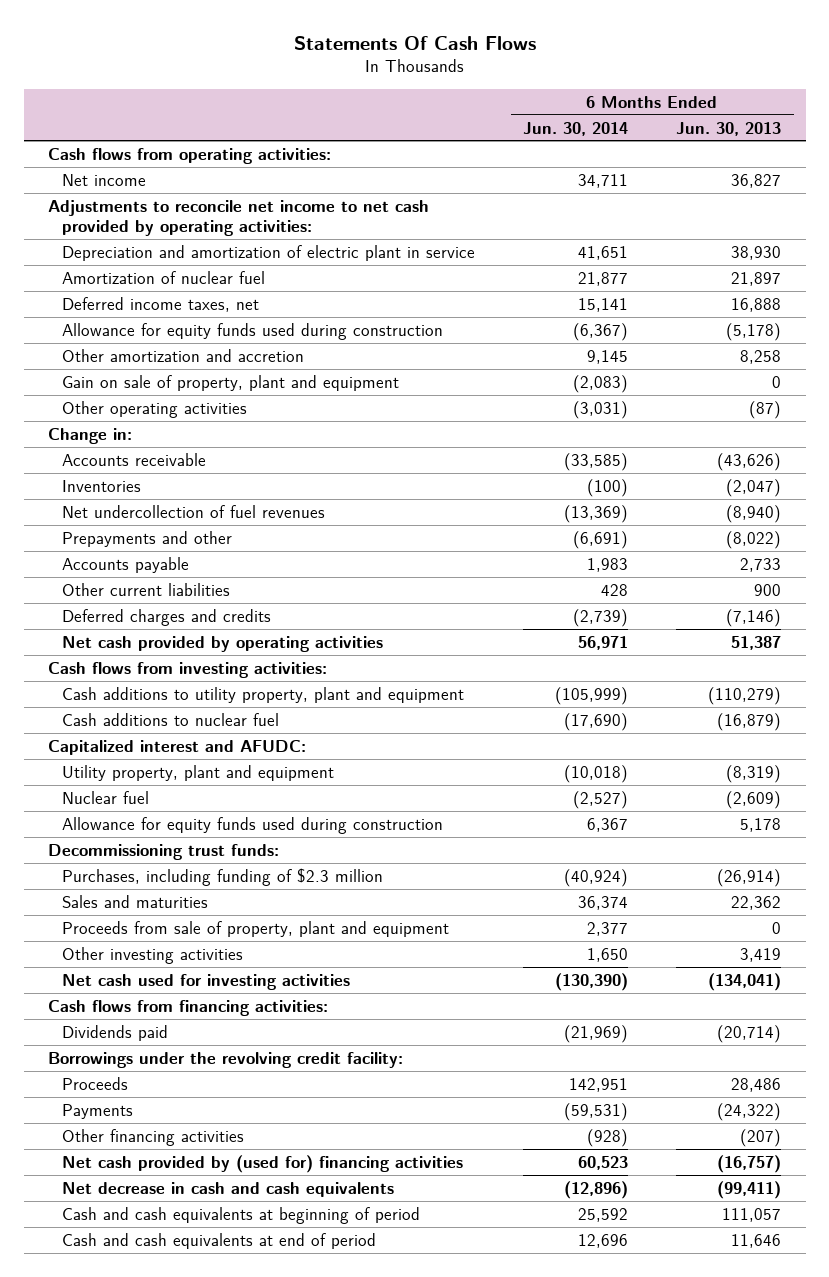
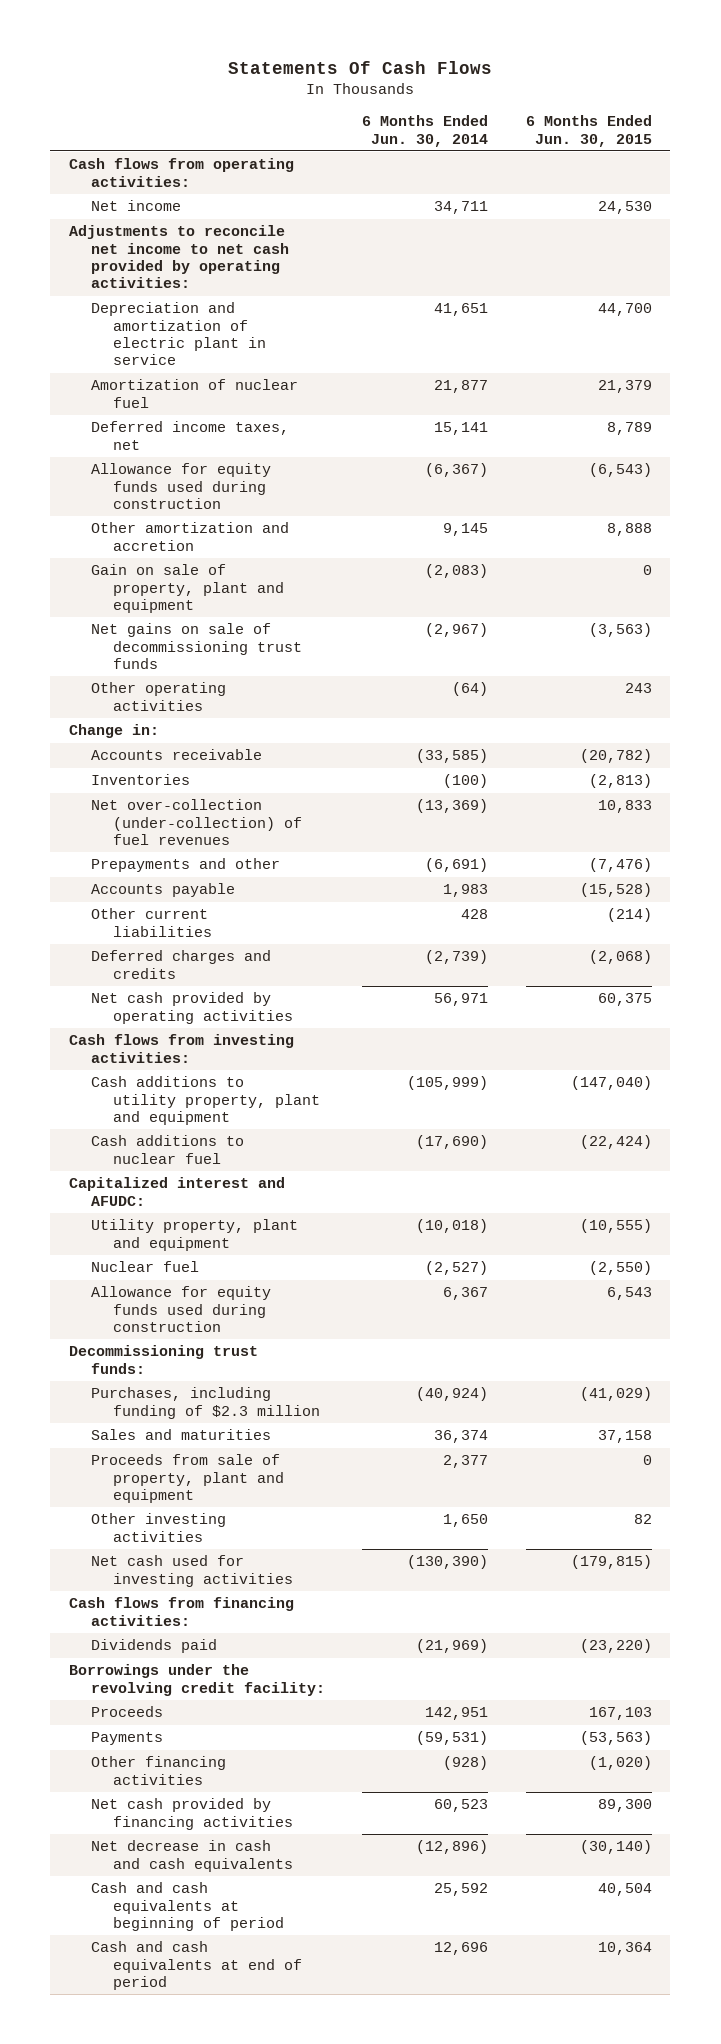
[676,121,782,136] Jun. 30, 2013 -> none
none -> [525,115,652,147] 6 Months Ended Jun. 30, 2015
none -> [90,623,302,670] Net gains on sale of decommissioning trust funds
[573,400,629,419] (3,031) -> [452,682,489,697] (64)
[61,504,325,518] Net undercollection of fuel revenues -> [90,799,302,846] Net over-collection (under-collection) of fuel revenues
[61,1154,463,1173] Net cash provided by (used for) financing activities -> [90,1798,293,1830] Net cash provided by financing activities

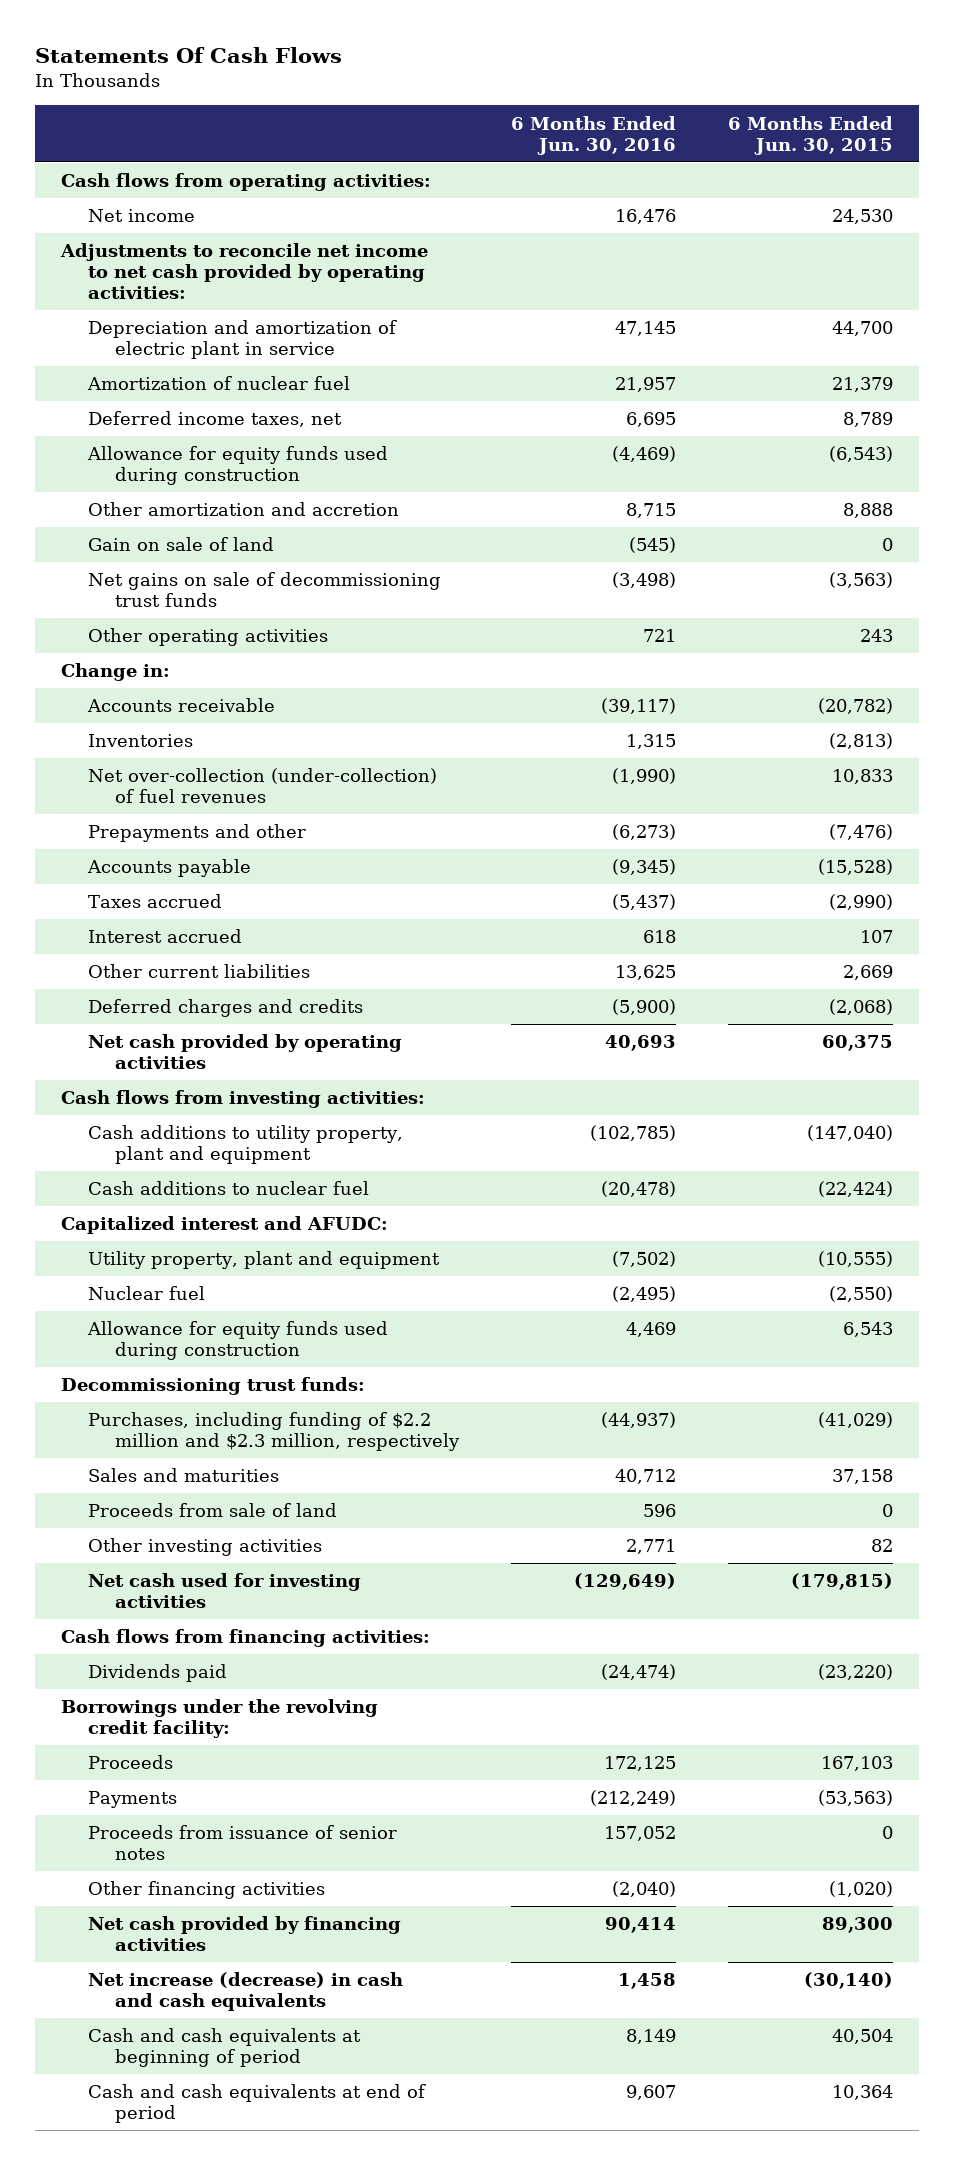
[362,115,489,147] 6 Months Ended Jun. 30, 2014 -> none
none -> [510,115,676,155] 6 Months Ended Jun. 30, 2016
[90,564,284,614] Gain on sale of property, plant and equipment -> [87,537,274,552] Gain on sale of land
none -> [87,894,222,909] Taxes accrued
none -> [87,929,242,944] Interest accrued
[606,908,652,923] (214) -> [842,965,893,981] 2,669
[90,1387,320,1419] Purchases, including funding of $2.3 million -> [87,1412,460,1452] Purchases, including funding of $2.2 million and $2.3 million, respectively
[90,1454,284,1504] Proceeds from sale of property, plant and equipment -> [87,1503,337,1518] Proceeds from sale of land
none -> [87,1825,397,1861] Proceeds from issuance of senior notes
[90,1840,293,1872] Net decrease in cash and cash equivalents -> [87,1972,403,2012] Net increase (decrease) in cash and cash equivalents

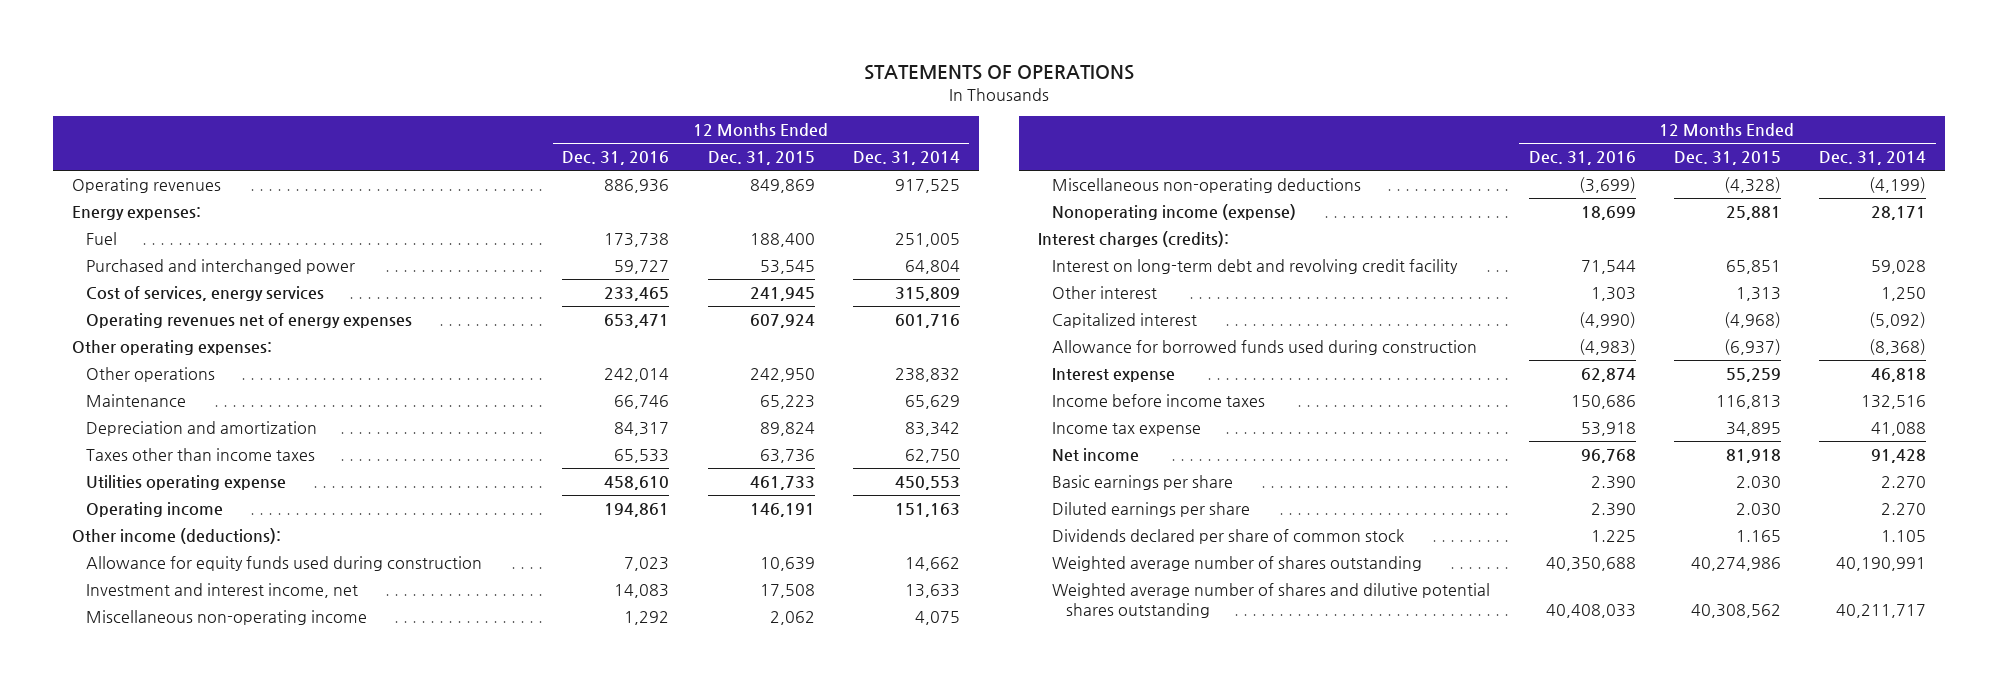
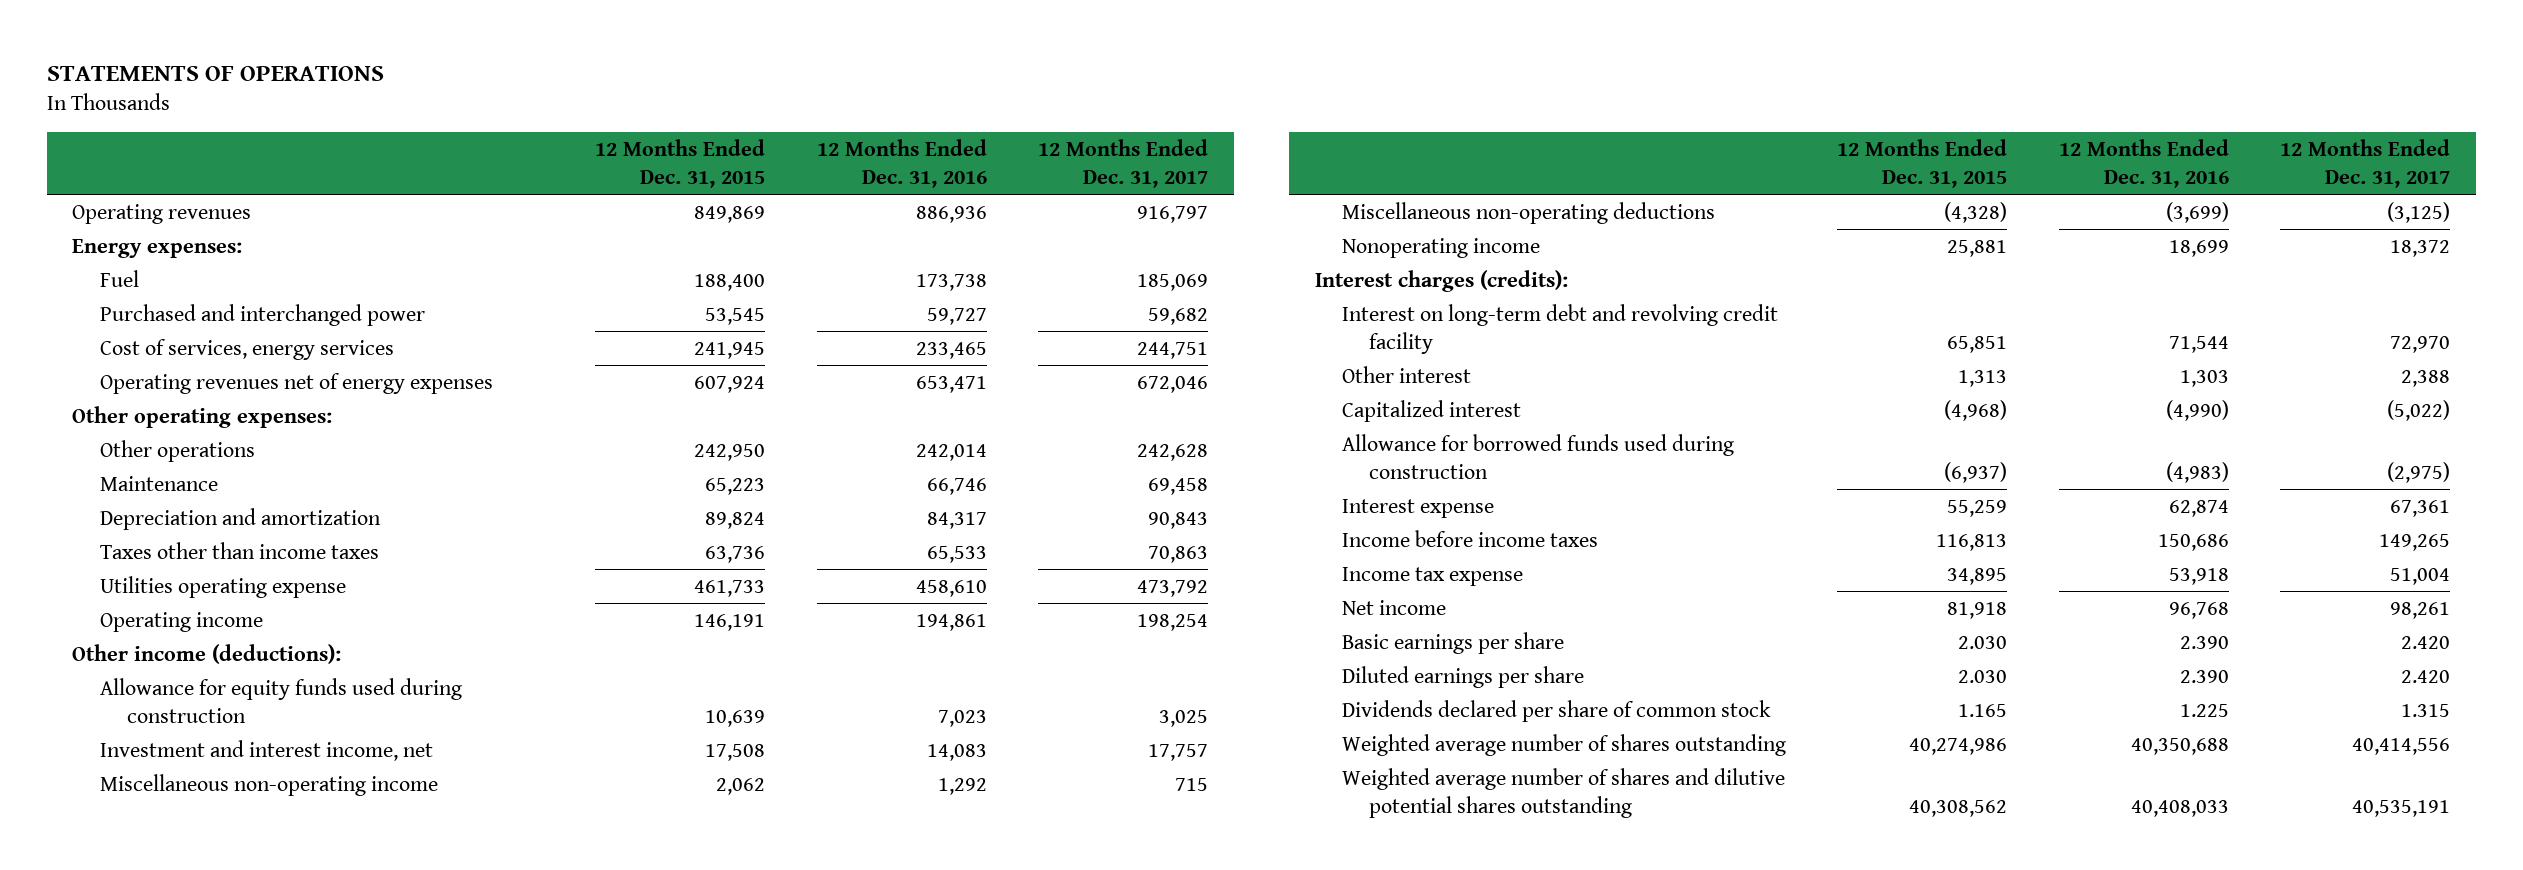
[852,151,960,166] Dec. 31, 2014 -> none
none -> [1038,139,1209,189] 12 Months Ended Dec. 31, 2017
[1052,204,1297,221] Nonoperating income (expense) -> [1341,237,1540,258] Nonoperating income

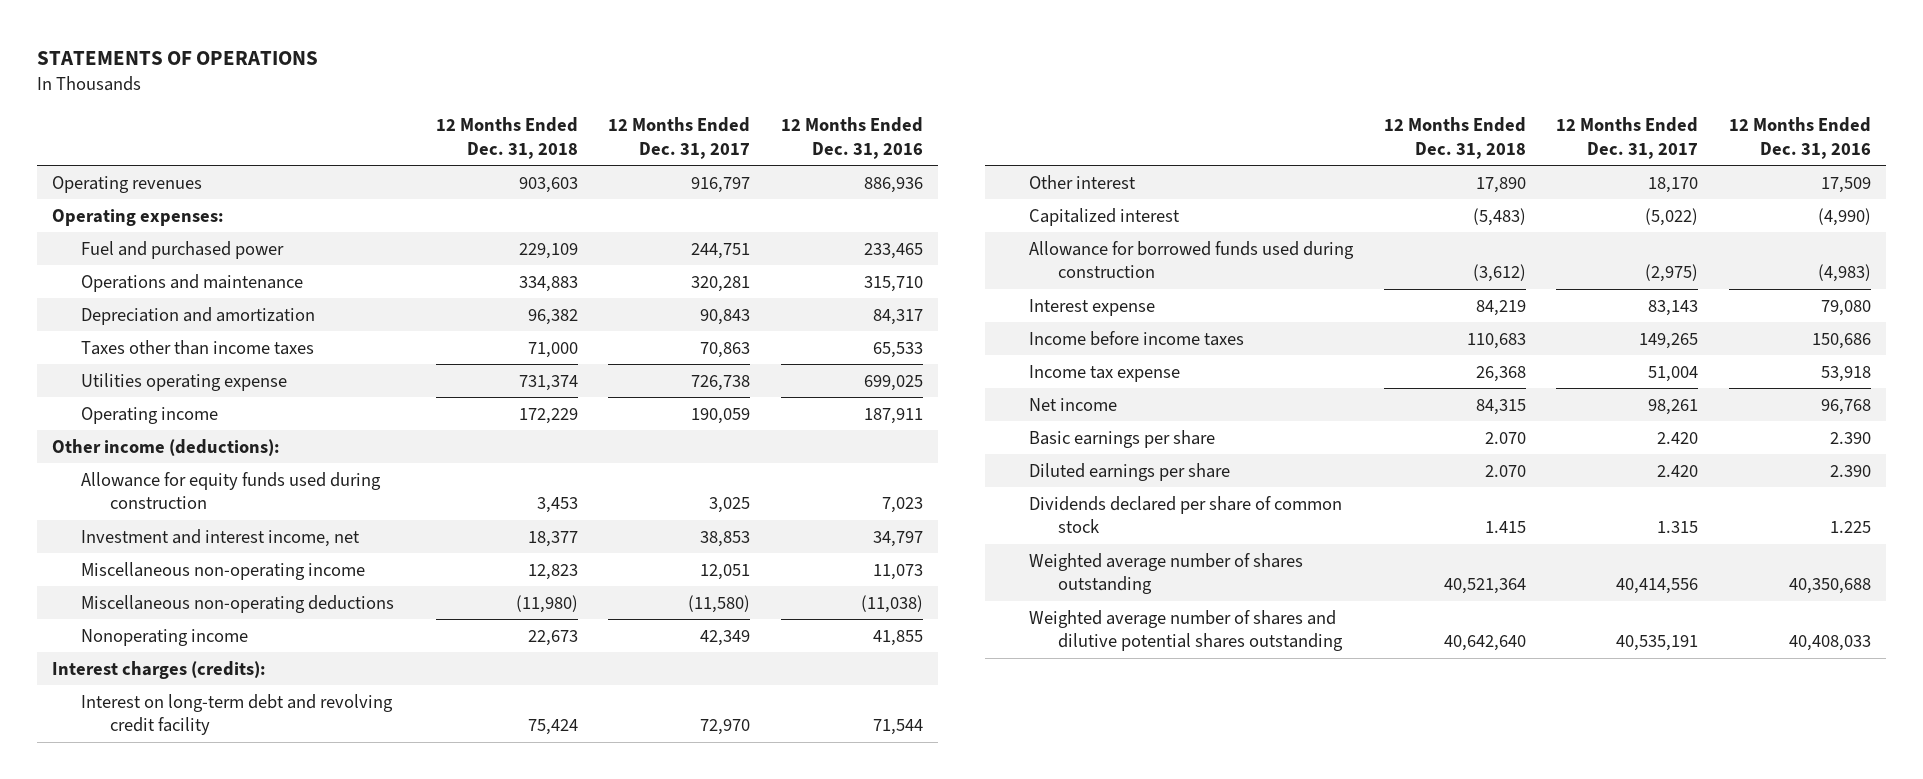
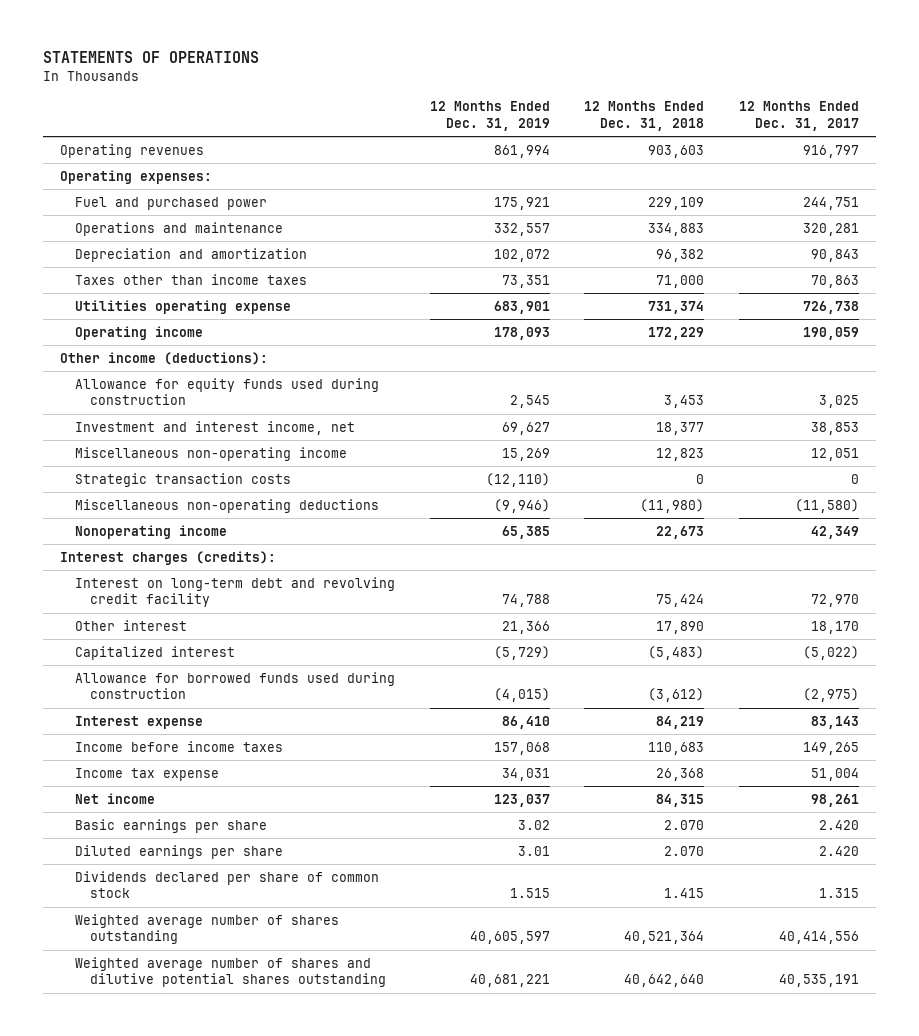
[781,117,924,160] 12 Months Ended Dec. 31, 2016 -> none
none -> [429,101,550,131] 12 Months Ended Dec. 31, 2019
none -> [75,472,292,487] Strategic transaction costs

